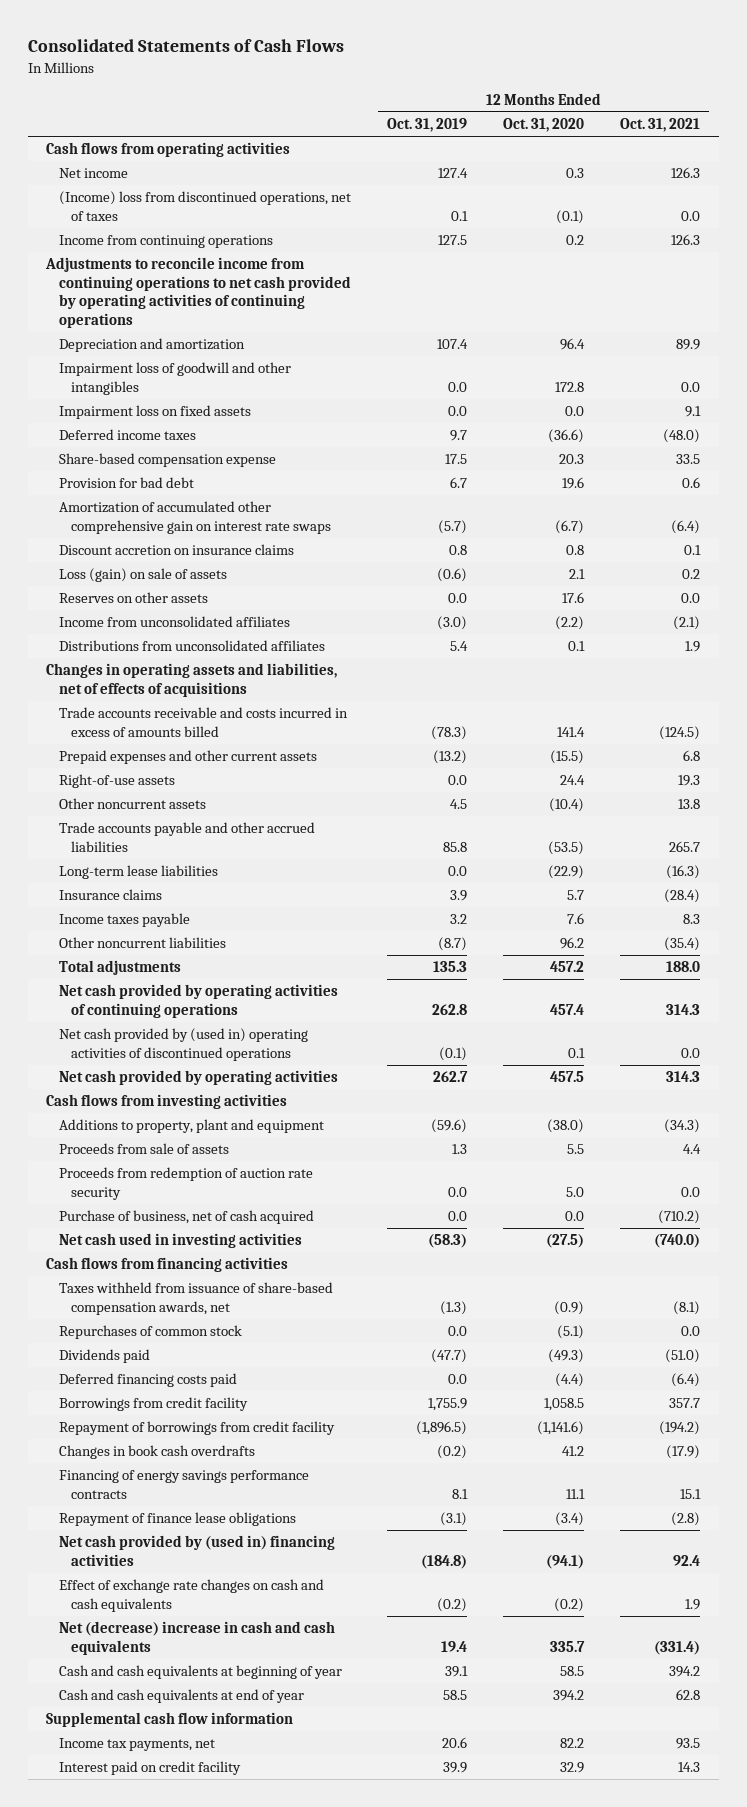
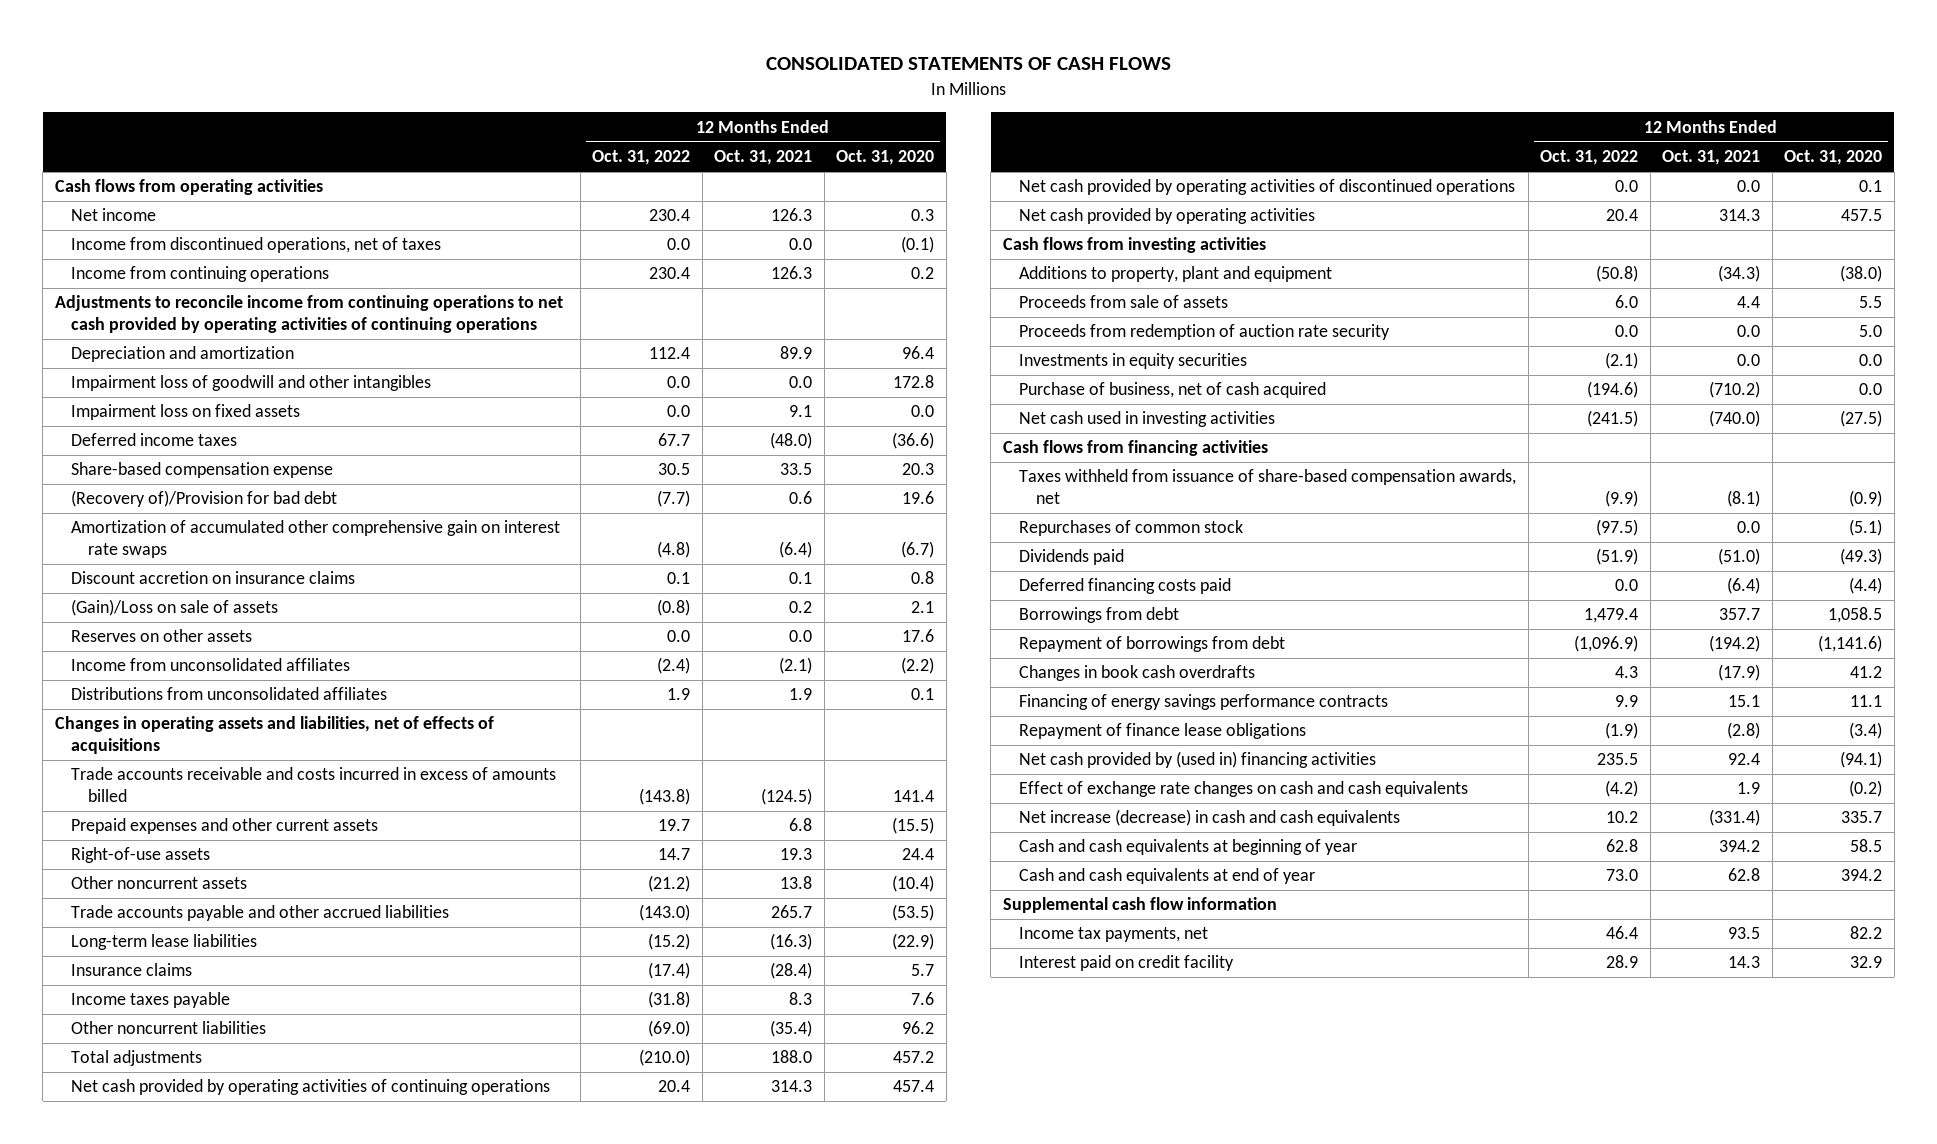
[28,38,345,52] Consolidated Statements of Cash Flows -> [765,57,1171,71] CONSOLIDATED STATEMENTS OF CASH FLOWS
[386,118,467,133] Oct. 31, 2019 -> none
none -> [592,150,691,166] Oct. 31, 2022
[58,191,351,221] (Income) loss from discontinued operations, net of taxes -> [71,237,442,254] Income from discontinued operations, net of taxes
[58,477,194,489] Provision for bad debt -> [71,490,338,508] (Recovery of)/Provision for bad debt
[58,568,227,583] Loss (gain) on sale of assets -> [71,599,279,617] (Gain)/Loss on sale of assets
[58,1028,308,1061] Net cash provided by (used in) operating activities of discontinued operations -> [1019,179,1516,196] Net cash provided by operating activities of discontinued operations
none -> [1019,353,1248,370] Investments in equity securities
[58,1397,248,1412] Borrowings from credit facility -> [1019,607,1180,624] Borrowings from debt
[58,1421,335,1436] Repayment of borrowings from credit facility -> [1019,636,1286,653] Repayment of borrowings from debt
[58,1621,335,1655] Net (decrease) increase in cash and cash equivalents -> [1019,809,1401,827] Net increase (decrease) in cash and cash equivalents

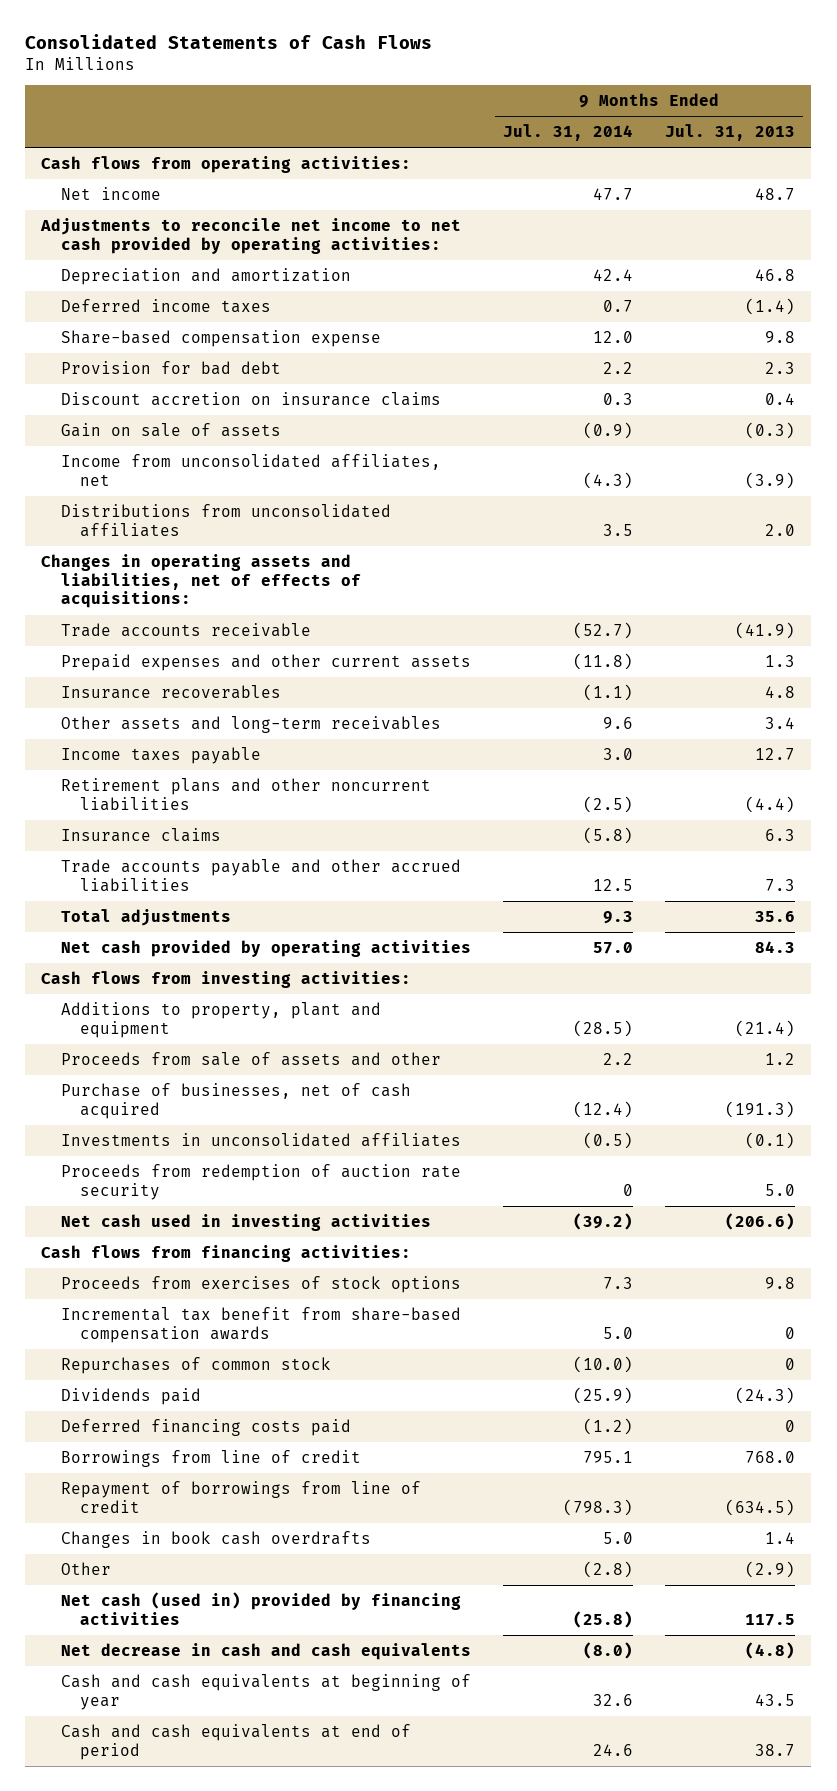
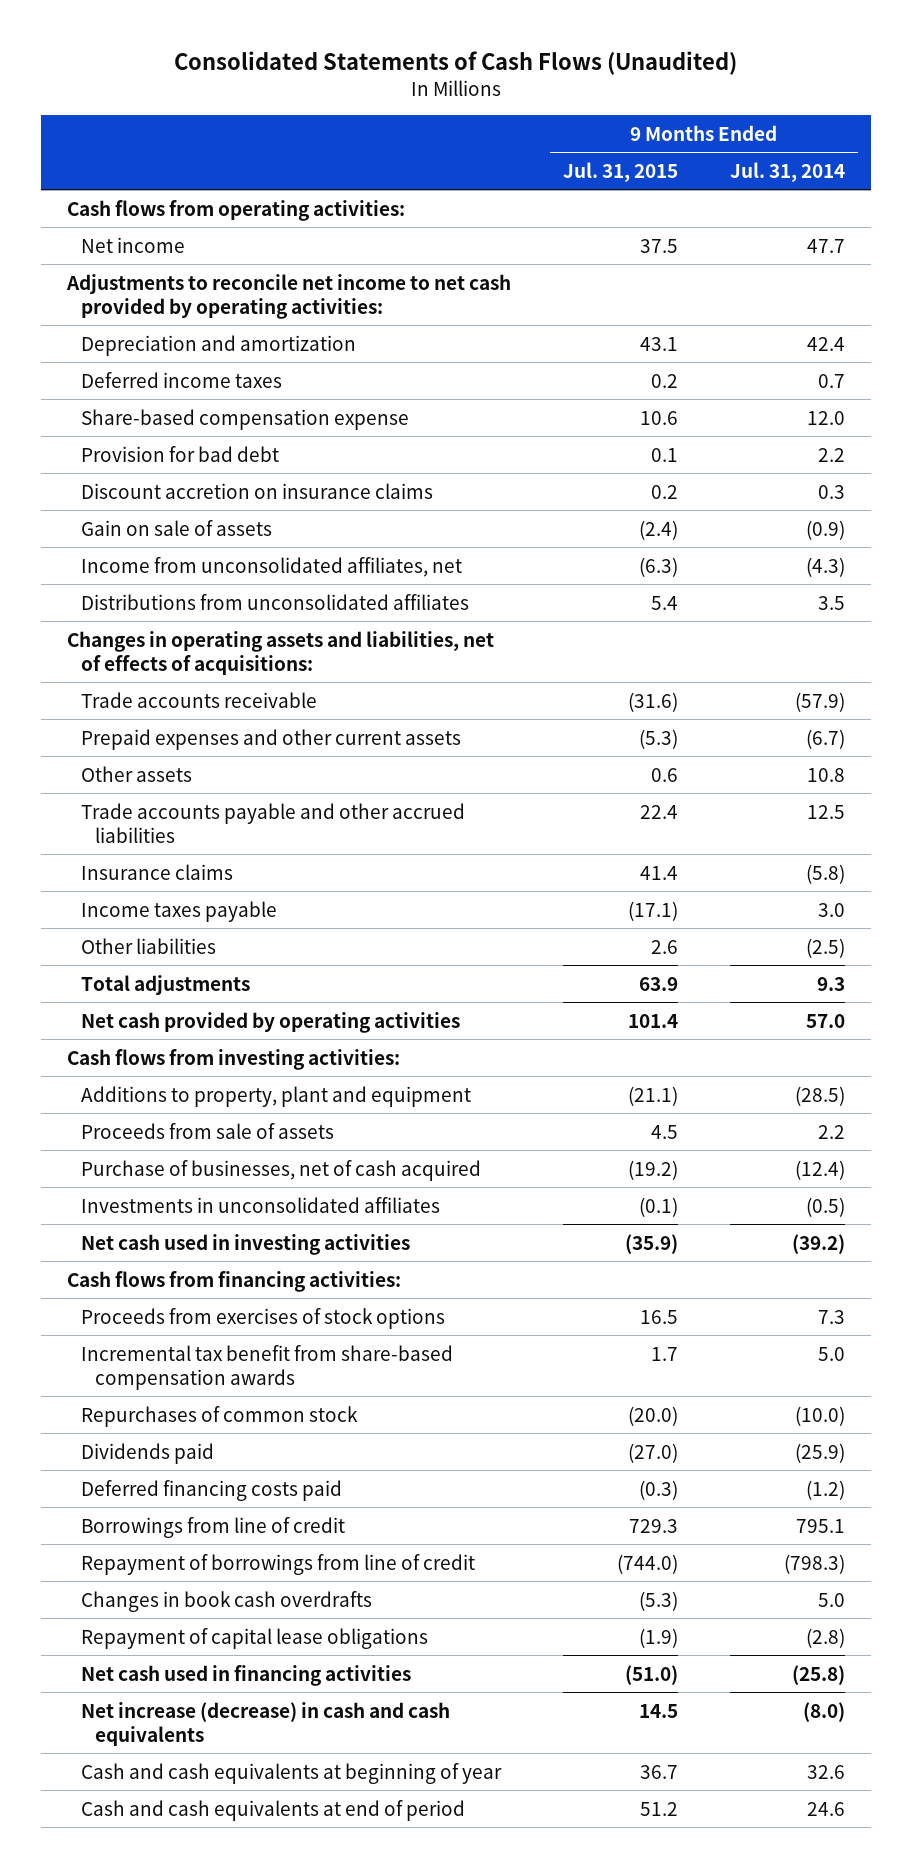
[25,34,433,50] Consolidated Statements of Cash Flows -> [173,51,737,76] Consolidated Statements of Cash Flows (Unaudited)
[665,123,796,141] Jul. 31, 2013 -> none
none -> [562,161,678,182] Jul. 31, 2015
[60,684,281,699] Insurance recoverables -> none
[60,777,431,811] Retirement plans and other noncurrent liabilities -> none
[573,621,634,639] (52.7) -> [794,691,845,712] (57.9)
[573,652,634,670] (11.8) -> [805,728,845,749] (6.7)
[60,715,441,733] Other assets and long-term receivables -> [80,765,192,782] Other assets
[603,716,634,729] 9.6 -> [806,767,845,782] 10.8
[60,827,221,842] Insurance claims -> [80,863,233,880] Insurance claims
[60,746,261,764] Income taxes payable -> [80,900,277,922] Income taxes payable
none -> [80,937,216,954] Other liabilities
[60,1051,441,1066] Proceeds from sale of assets and other -> [80,1122,334,1139] Proceeds from sale of assets
[60,1163,461,1200] Proceeds from redemption of auction rate security -> none
[60,1561,111,1575] Other -> none
none -> [80,1627,428,1649] Repayment of capital lease obligations
[60,1591,461,1625] Net cash (used in) provided by financing activities -> [80,1664,411,1686] Net cash used in financing activities
[60,1642,471,1660] Net decrease in cash and cash equivalents -> [80,1701,450,1746] Net increase (decrease) in cash and cash equivalents

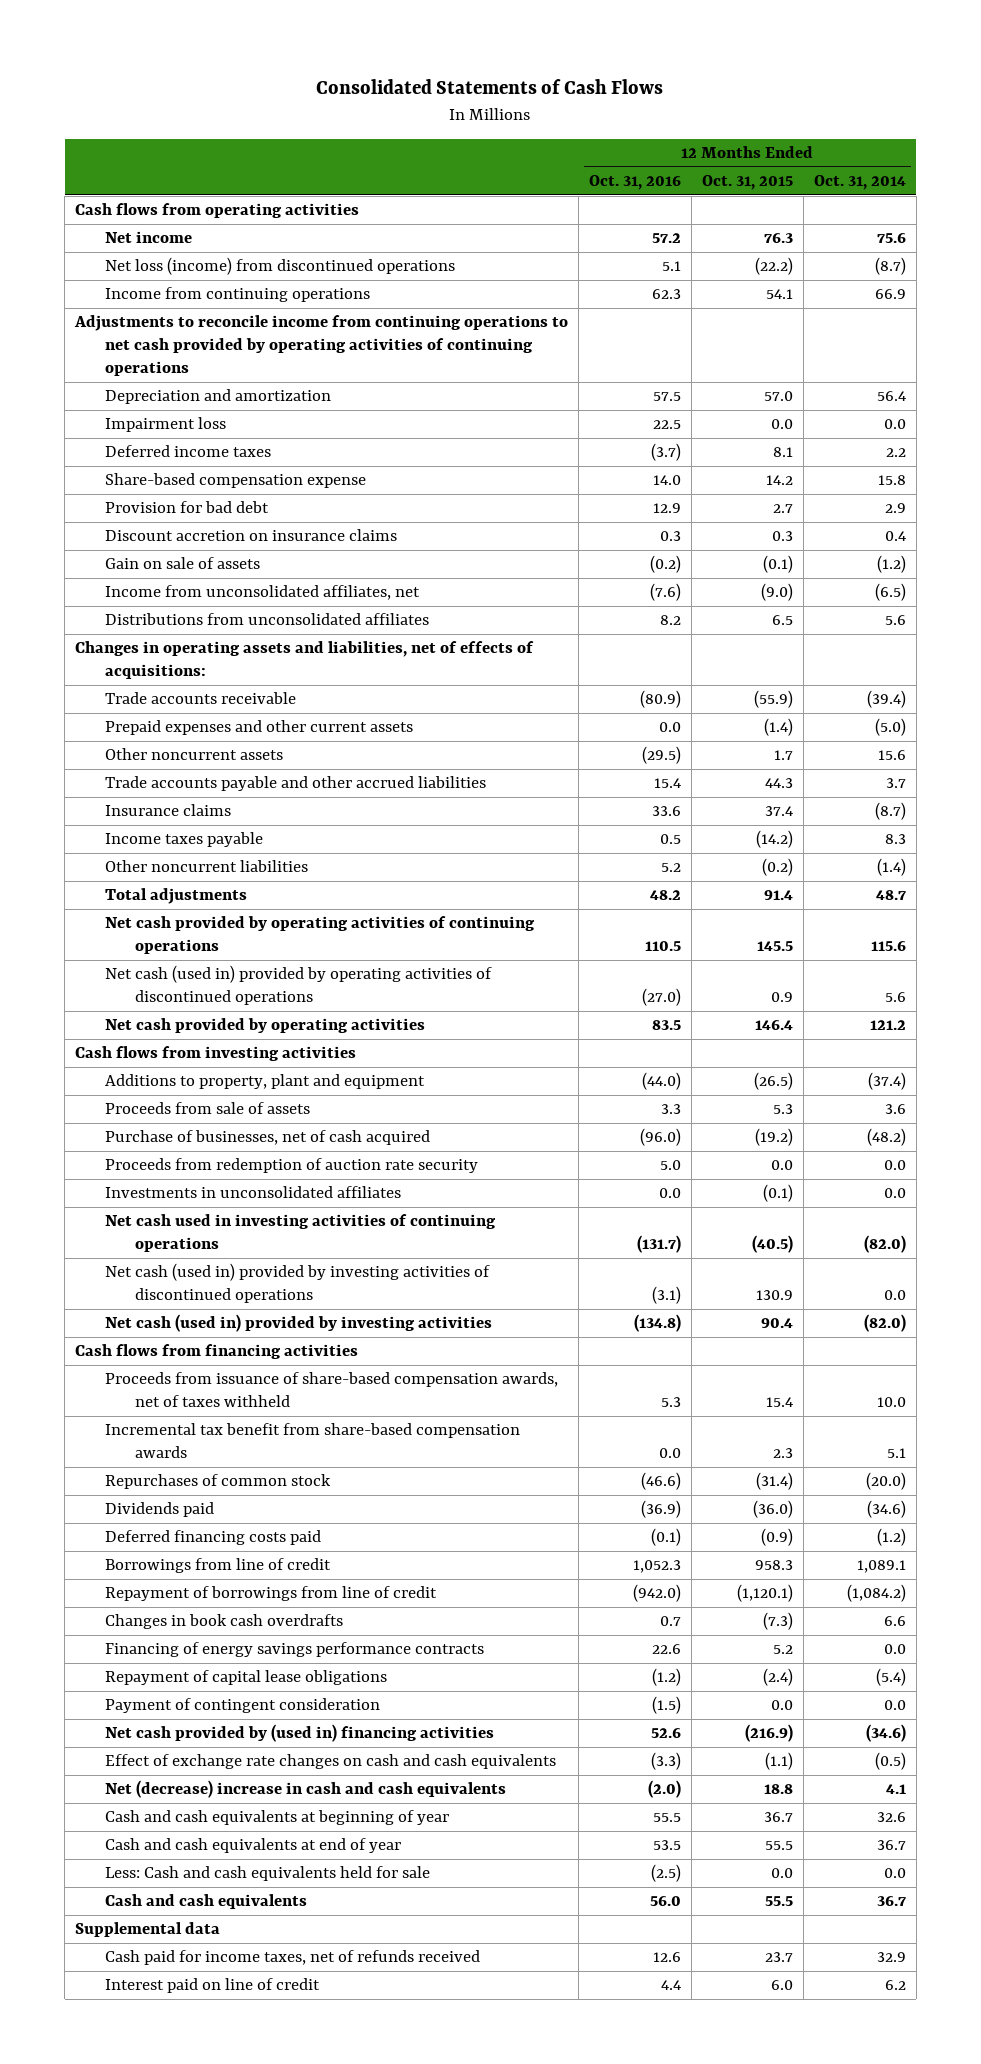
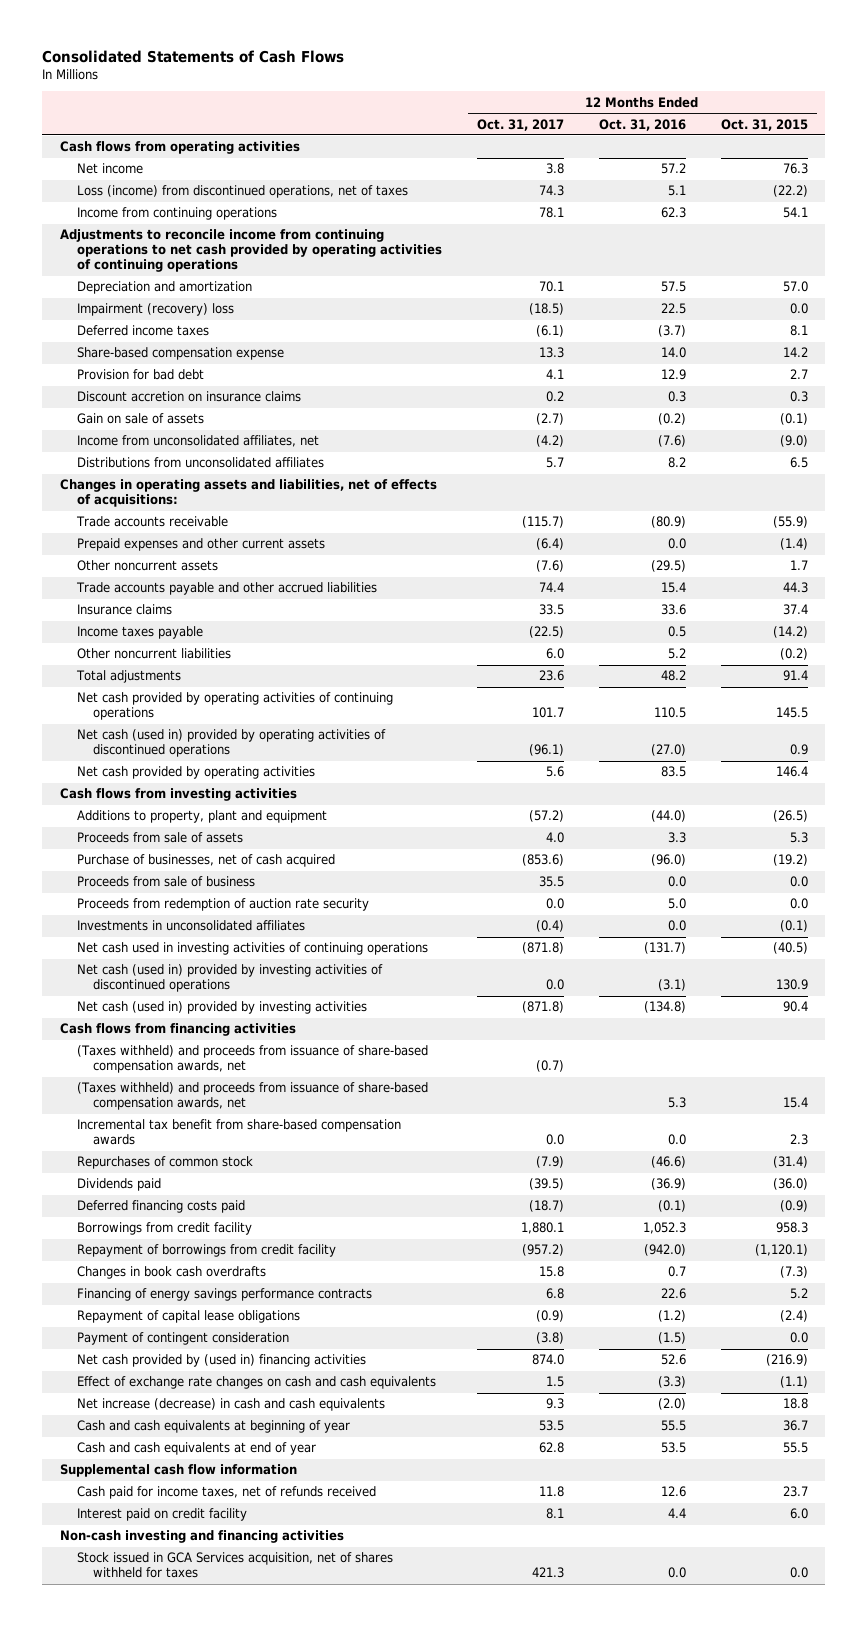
[813,175,906,191] Oct. 31, 2014 -> none
none -> [476,118,564,131] Oct. 31, 2017
[105,257,456,276] Net loss (income) from discontinued operations -> [76,185,408,199] Loss (income) from discontinued operations, net of taxes
[105,417,227,433] Impairment loss -> [76,303,234,317] Impairment (recovery) loss
none -> [76,876,255,888] Proceeds from sale of business
none -> [76,1045,428,1074] (Taxes withheld) and proceeds from issuance of share-based compensation awards, net
[105,1372,559,1408] Proceeds from issuance of share-based compensation awards, net of taxes withheld -> [76,1082,428,1111] (Taxes withheld) and proceeds from issuance of share-based compensation awards, net
[105,1558,332,1574] Borrowings from line of credit -> [76,1222,252,1236] Borrowings from credit facility
[105,1586,438,1602] Repayment of borrowings from line of credit -> [76,1244,336,1258] Repayment of borrowings from credit facility
[105,1780,507,1799] Net (decrease) increase in cash and cash equivalents -> [76,1398,385,1412] Net increase (decrease) in cash and cash equivalents
[105,1866,431,1882] Less: Cash and cash equivalents held for sale -> none
[105,1894,308,1910] Cash and cash equivalents -> none
[74,1922,220,1938] Supplemental data -> [59,1464,297,1478] Supplemental cash flow information
[105,1978,321,1994] Interest paid on line of credit -> [76,1508,247,1522] Interest paid on credit facility
none -> [59,1530,344,1544] Non-cash investing and financing activities
none -> [76,1552,393,1579] Stock issued in GCA Services acquisition, net of shares withheld for taxes

